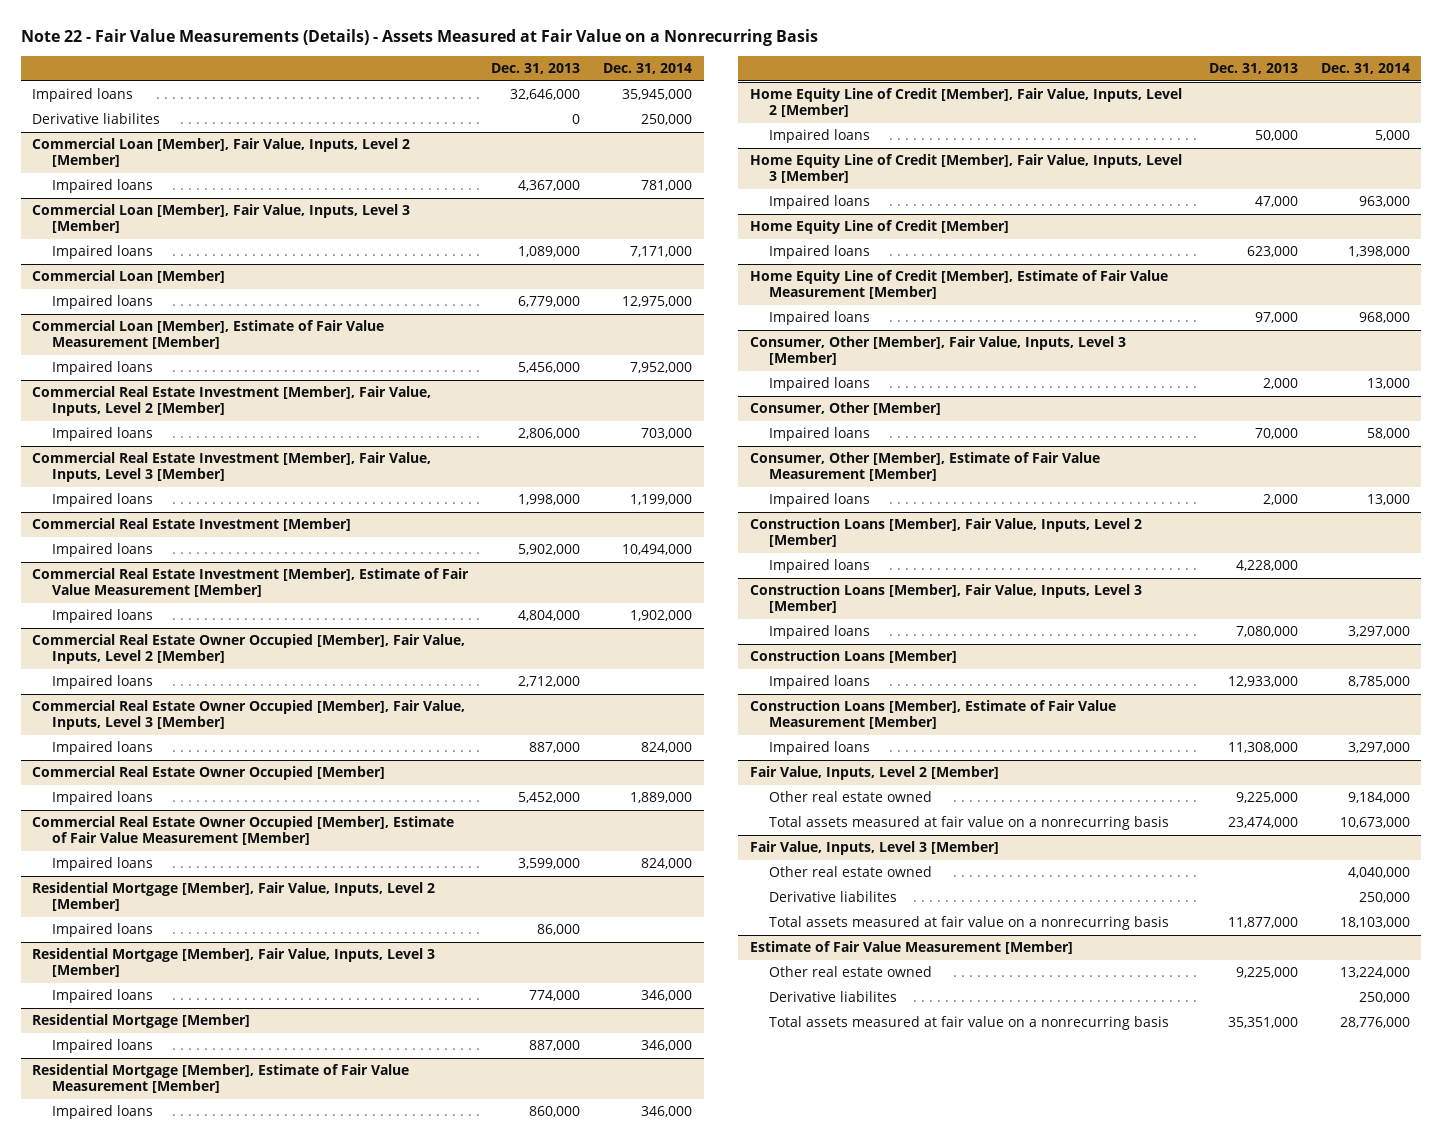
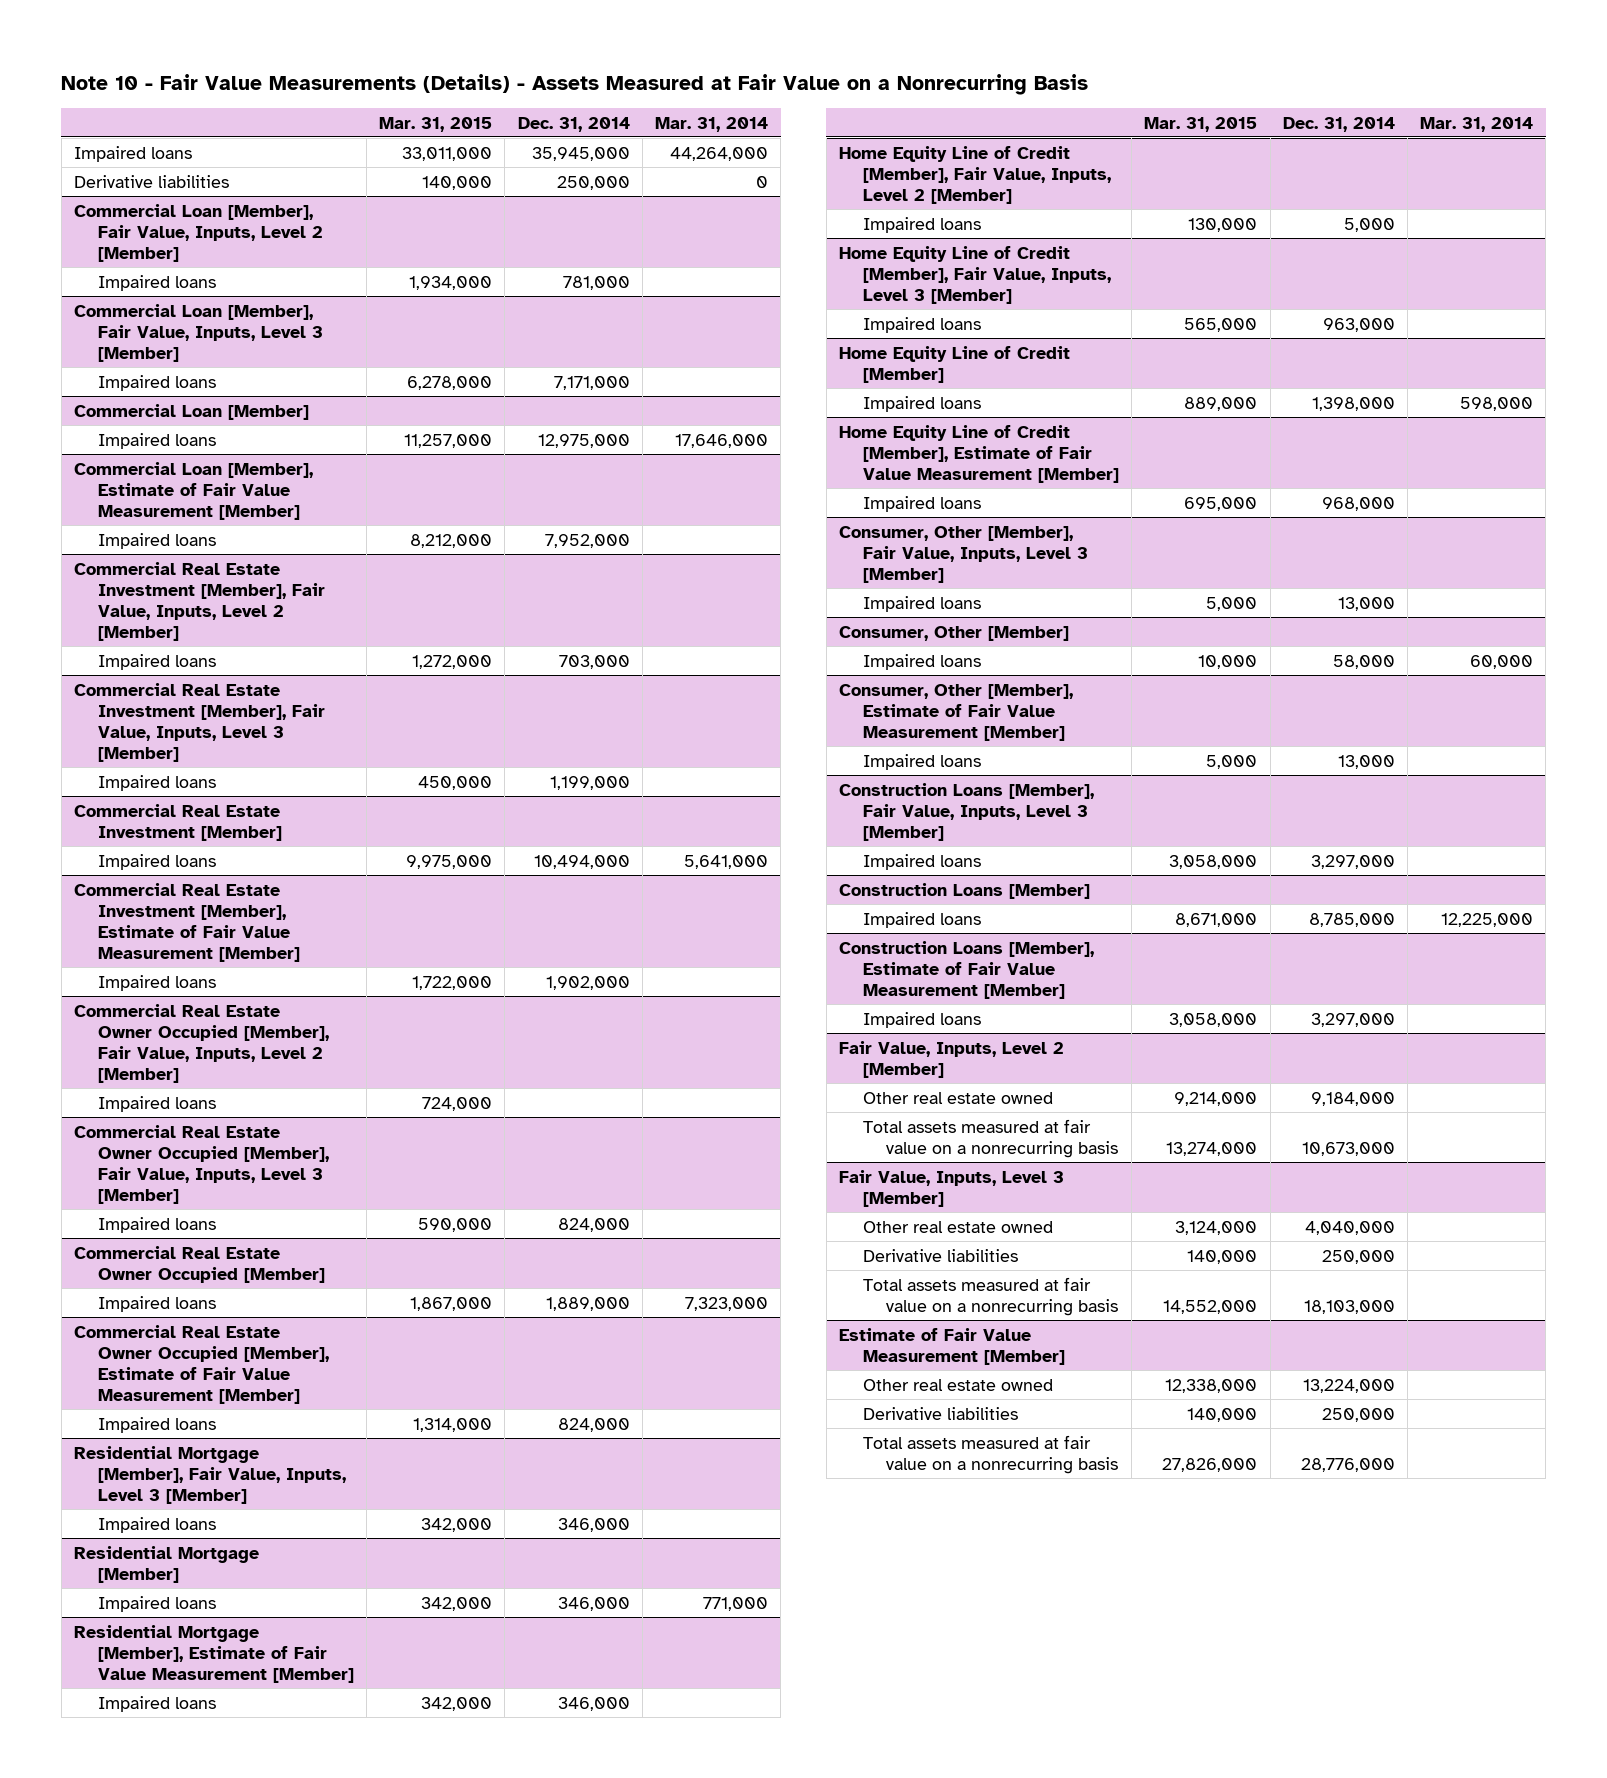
[20,28,818,46] Note 22 - Fair Value Measurements (Details) - Assets Measured at Fair Value on a Nonrecurring Basis -> [61,73,1089,95] Note 10 - Fair Value Measurements (Details) - Assets Measured at Fair Value on a Nonrecurring Basis
[491,63,581,75] Dec. 31, 2013 -> none
none -> [379,116,493,132] Mar. 31, 2015
none -> [655,116,769,132] Mar. 31, 2014
[32,113,161,125] Derivative liabilites -> [74,174,230,188] Derivative liabilities
[32,882,436,912] Residential Mortgage [Member], Fair Value, Inputs, Level 2 [Member] -> none
[51,923,153,938] Impaired loans -> none
[749,518,1142,548] Construction Loans [Member], Fair Value, Inputs, Level 2 [Member] -> none
[769,559,871,574] Impaired loans -> none
[769,891,898,903] Derivative liabilites -> [862,1248,1018,1262] Derivative liabilities
[769,991,898,1003] Derivative liabilites -> [862,1406,1018,1420] Derivative liabilities

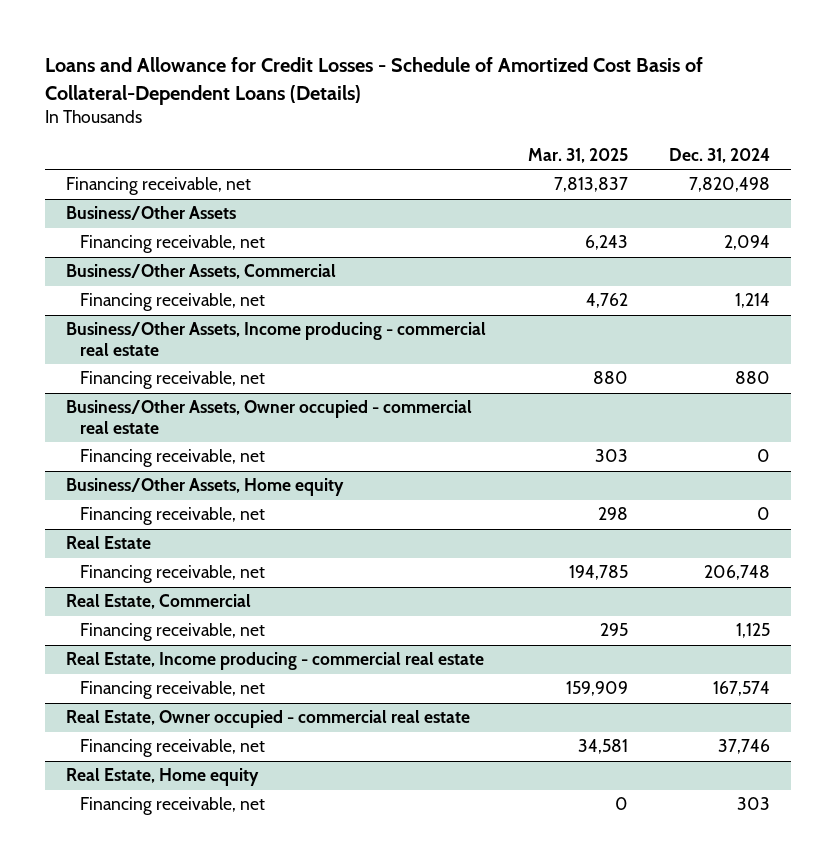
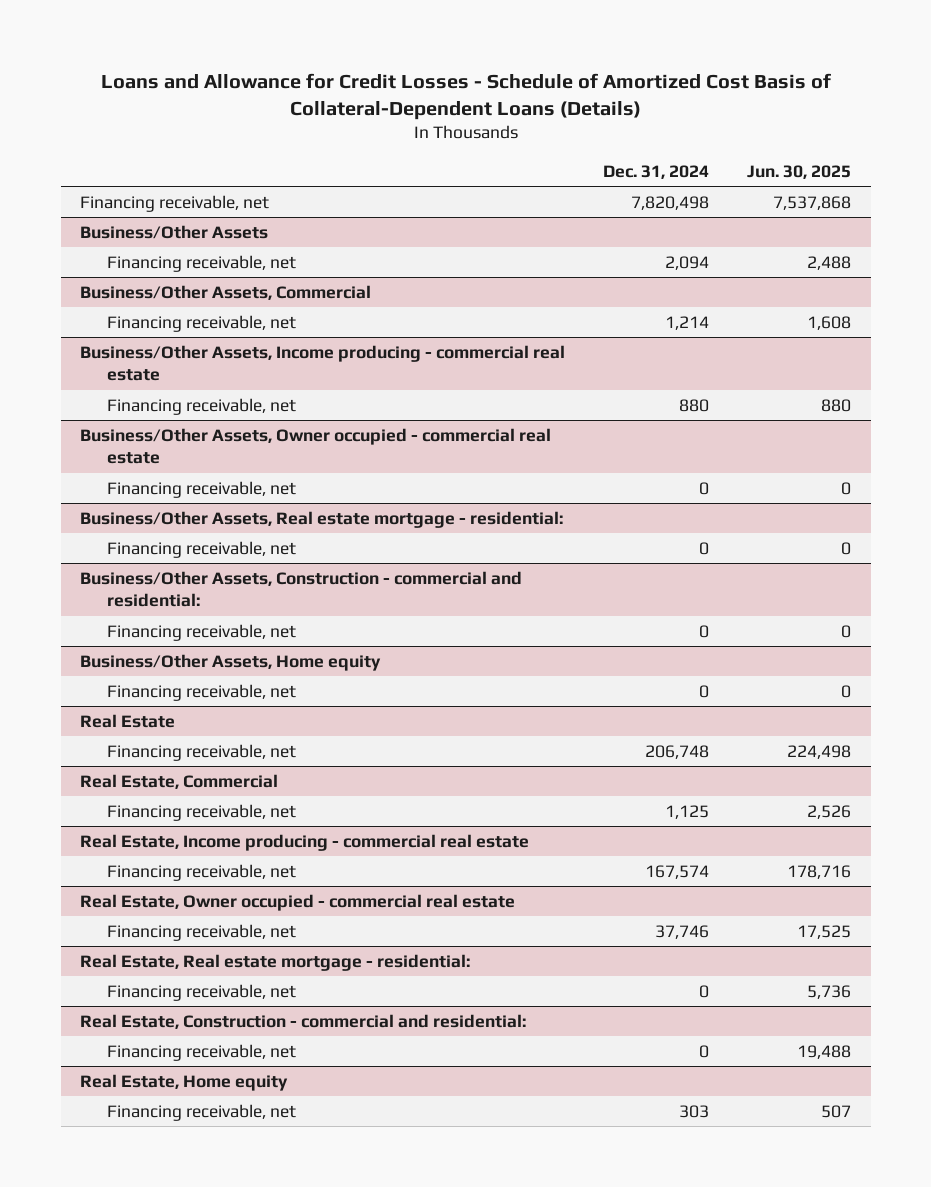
[527,147,628,163] Mar. 31, 2025 -> none
none -> [747,164,852,179] Jun. 30, 2025
none -> [79,510,563,528] Business/Other Assets, Real estate mortgage - residential:
none -> [106,540,296,558] Financing receivable, net
none -> [79,570,522,608] Business/Other Assets, Construction - commercial and residential:
none -> [106,623,296,641] Financing receivable, net
none -> [79,953,470,971] Real Estate, Real estate mortgage - residential:
none -> [106,983,296,1001] Financing receivable, net
none -> [79,1013,526,1029] Real Estate, Construction - commercial and residential:
none -> [106,1043,296,1061] Financing receivable, net

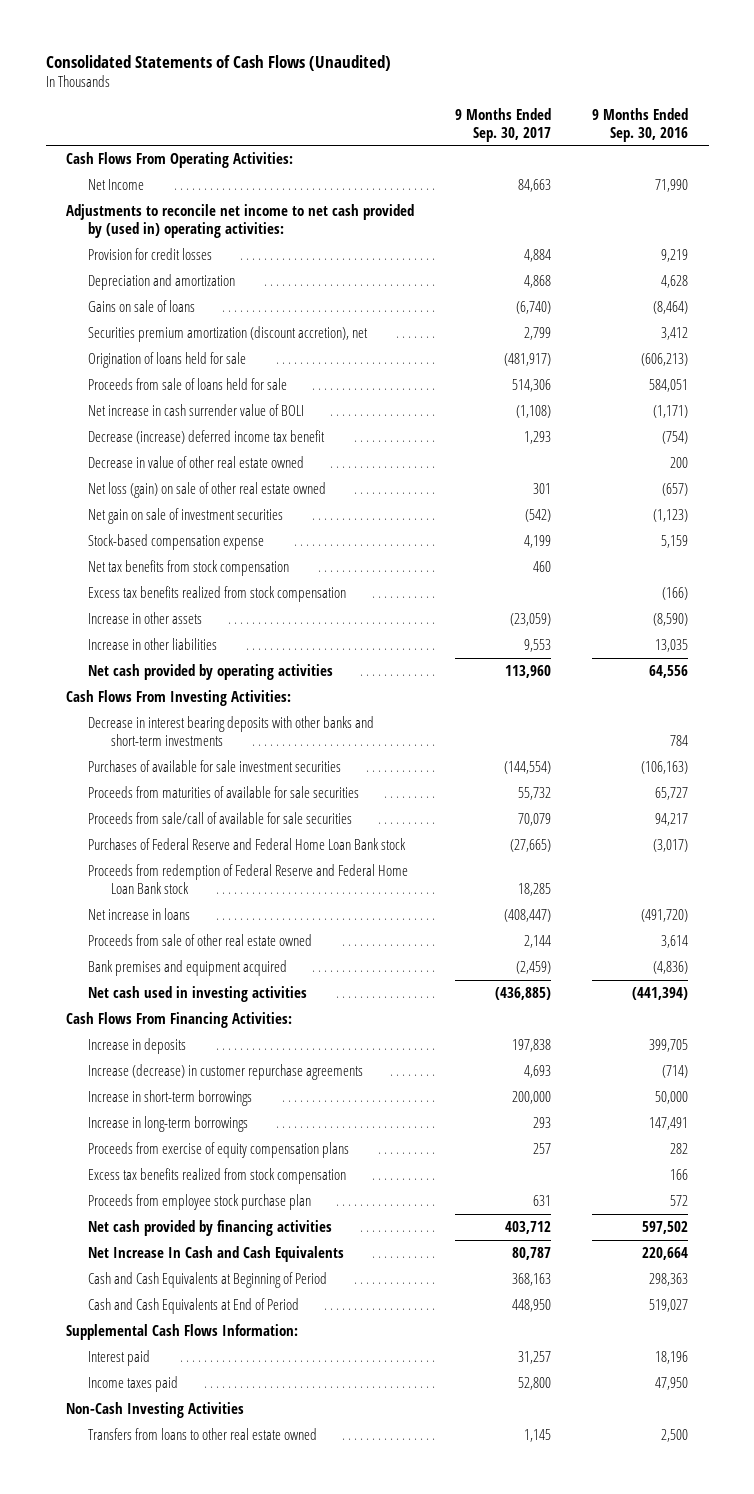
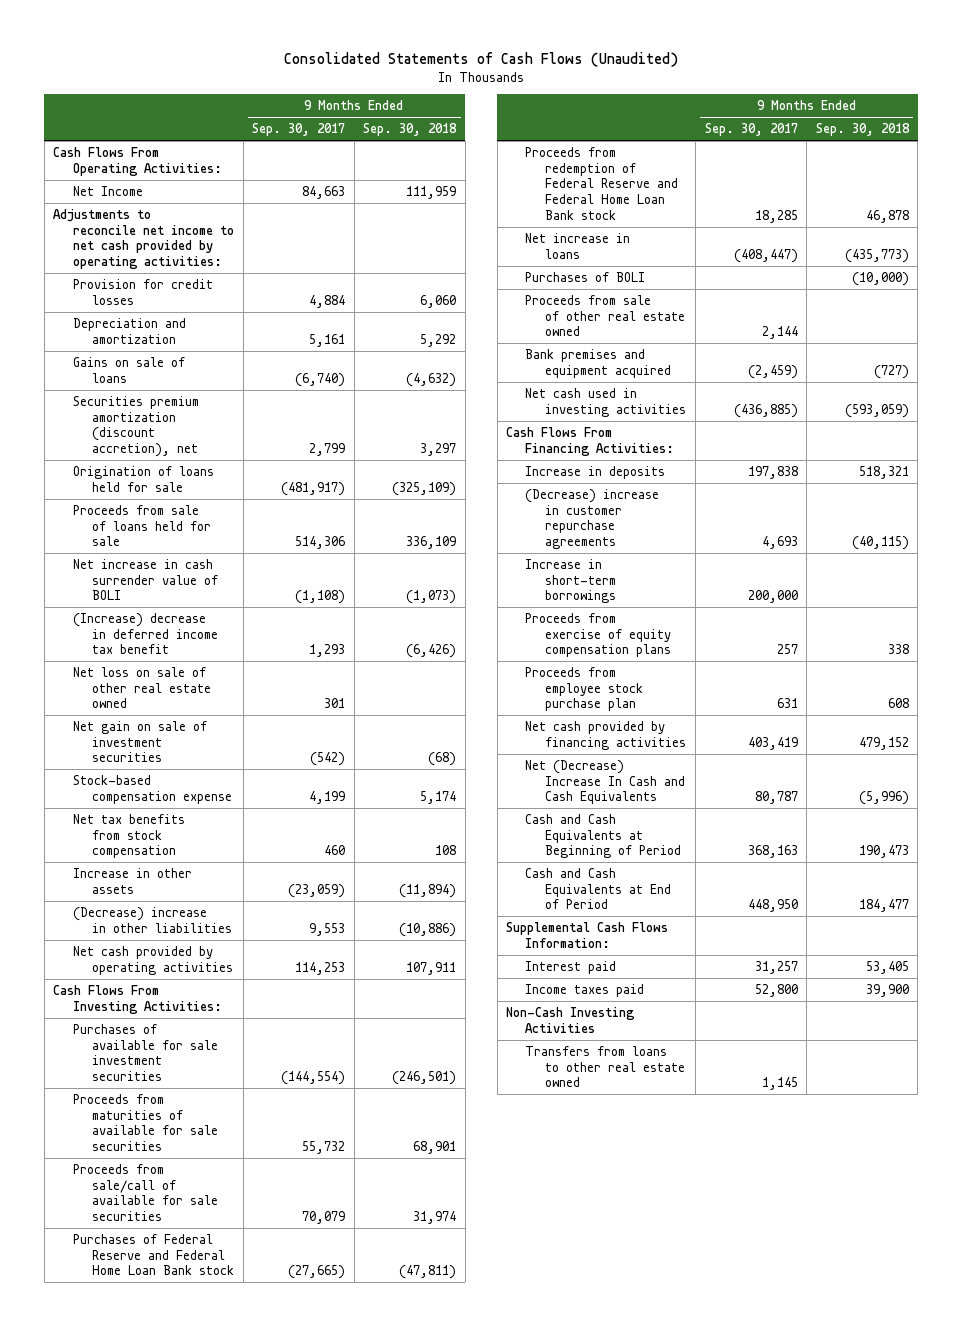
[592,107,689,142] 9 Months Ended Sep. 30, 2016 -> none
none -> [363,123,458,137] Sep. 30, 2018
[66,204,415,238] Adjustments to reconcile net income to net cash provided by (used in) operating activities: -> [53,208,234,270] Adjustments to reconcile net income to net cash provided by operating activities:
[524,275,552,289] 4,868 -> [309,333,346,347] 5,161
[88,456,305,469] Decrease in value of other real estate owned -> none
[88,430,326,445] Decrease (increase) deferred income tax benefit -> [72,612,219,655] (Increase) decrease in deferred income tax benefit
[88,482,327,499] Net loss (gain) on sale of other real estate owned -> [72,666,212,709] Net loss on sale of other real estate owned
[88,586,347,603] Excess tax benefits realized from stock compensation -> none
[88,638,218,651] Increase in other liabilities -> [72,906,233,933] (Decrease) increase in other liabilities
[505,665,552,679] 113,960 -> [295,961,346,975] 114,253
[88,716,375,746] Decrease in interest bearing deposits with other banks and short-term investments -> none
none -> [525,271,646,282] Purchases of BOLI
[88,1064,364,1081] Increase (decrease) in customer repurchase agreements -> [525,488,660,550] (Decrease) increase in customer repurchase agreements
[88,1116,249,1133] Increase in long-term borrowings -> none
[88,1168,347,1185] Excess tax benefits realized from stock compensation -> none
[505,1221,552,1235] 403,712 -> [747,736,798,750] 403,419
[88,1246,345,1263] Net Increase In Cash and Cash Equivalents -> [525,759,685,805] Net (Decrease) Increase In Cash and Cash Equivalents

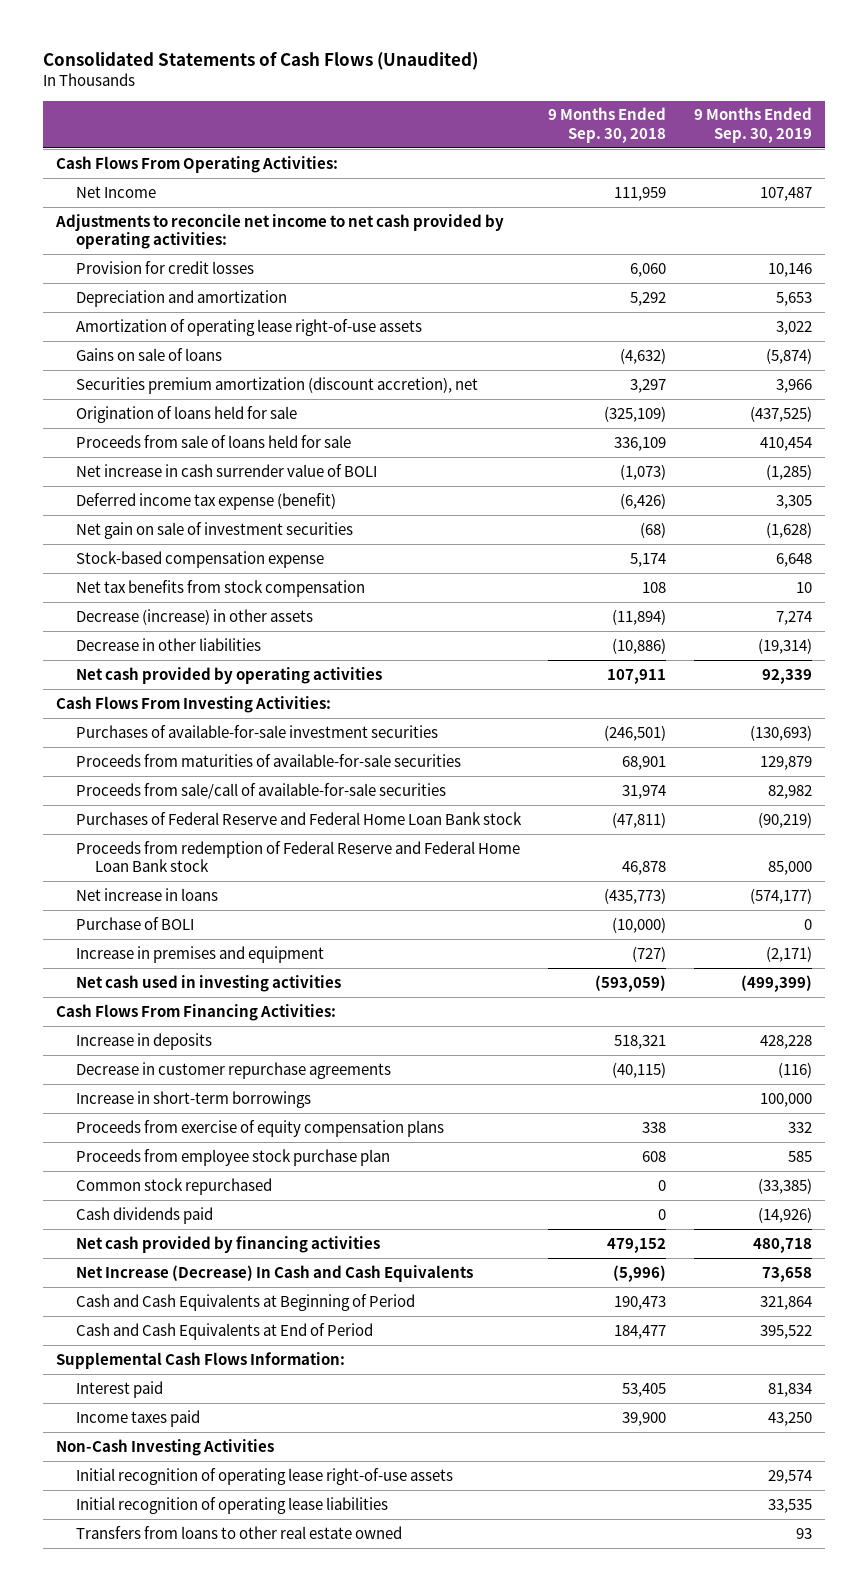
[252,123,346,137] Sep. 30, 2017 -> none
none -> [693,107,812,143] 9 Months Ended Sep. 30, 2019
none -> [75,318,422,336] Amortization of operating lease right-of-use assets
[72,666,212,709] Net loss on sale of other real estate owned -> none
[72,612,219,655] (Increase) decrease in deferred income tax benefit -> [75,492,336,510] Deferred income tax expense (benefit)
[72,867,192,894] Increase in other assets -> [75,608,313,625] Decrease (increase) in other assets
[72,906,233,933] (Decrease) increase in other liabilities -> [75,637,261,651] Decrease in other liabilities
[72,1023,219,1082] Purchases of available for sale investment securities -> [75,724,438,738] Purchases of available-for-sale investment securities
[72,1093,219,1152] Proceeds from maturities of available for sale securities -> [75,753,461,767] Proceeds from maturities of available-for-sale securities
[72,1163,219,1222] Proceeds from sale/call of available for sale securities -> [75,782,446,799] Proceeds from sale/call of available-for-sale securities
[525,294,685,337] Proceeds from sale of other real estate owned -> none
[525,271,646,282] Purchases of BOLI -> [75,916,194,930] Purchase of BOLI
[525,348,671,378] Bank premises and equipment acquired -> [75,945,324,963] Increase in premises and equipment
[525,488,660,550] (Decrease) increase in customer repurchase agreements -> [75,1061,391,1079] Decrease in customer repurchase agreements
none -> [75,1177,272,1195] Common stock repurchased
none -> [75,1206,213,1224] Cash dividends paid
[525,759,685,805] Net (Decrease) Increase In Cash and Cash Equivalents -> [75,1264,473,1282] Net Increase (Decrease) In Cash and Cash Equivalents
none -> [75,1467,453,1485] Initial recognition of operating lease right-of-use assets
none -> [75,1496,388,1514] Initial recognition of operating lease liabilities

